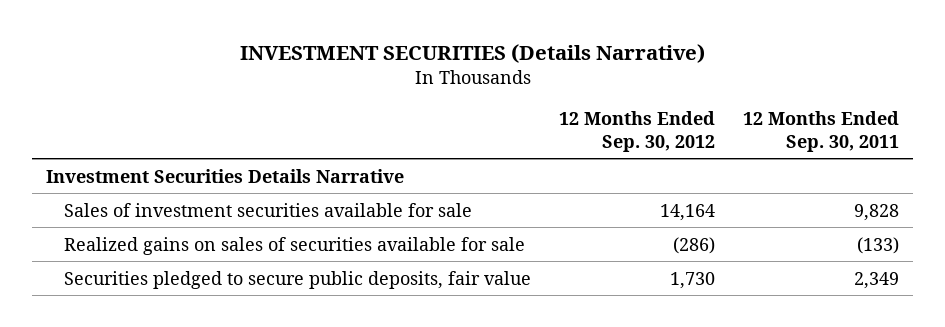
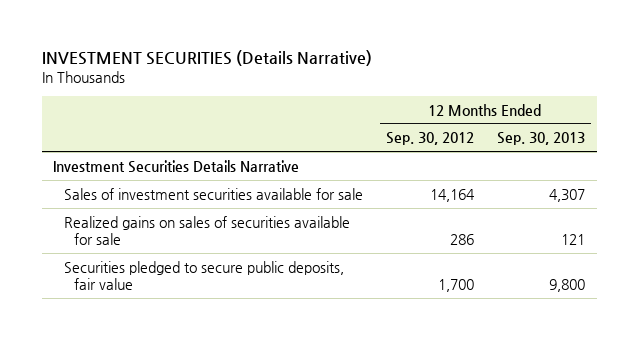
[743,111,900,152] 12 Months Ended Sep. 30, 2011 -> none
none -> [497,132,586,146] Sep. 30, 2013
[673,236,716,254] (286) -> [449,233,474,245] 286
[670,271,716,289] 1,730 -> [437,278,474,292] 1,700

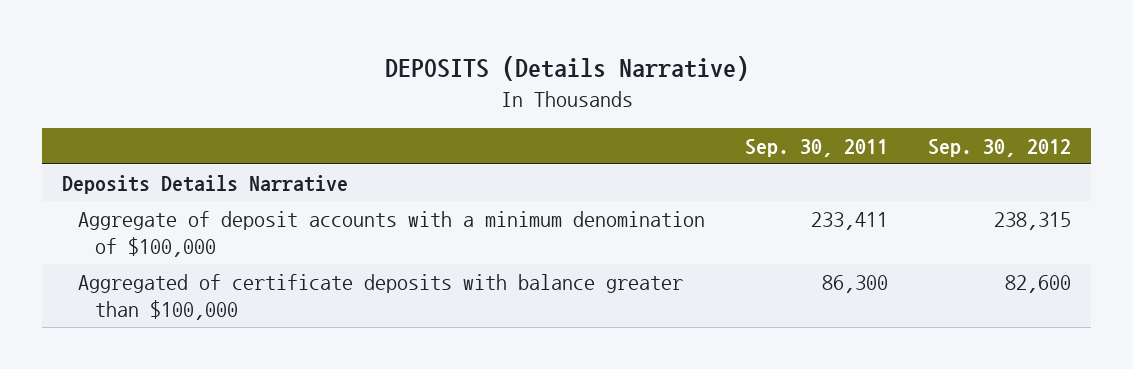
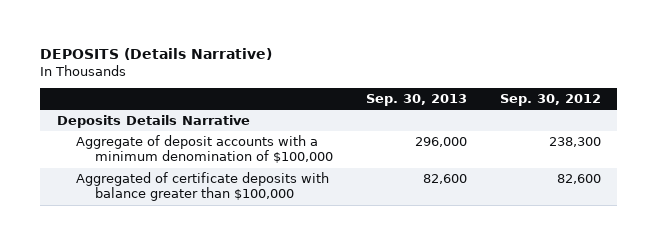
[745,138,889,157] Sep. 30, 2011 -> none
none -> [365,94,467,107] Sep. 30, 2013
[994,211,1072,230] 238,315 -> [548,137,601,148] 238,300

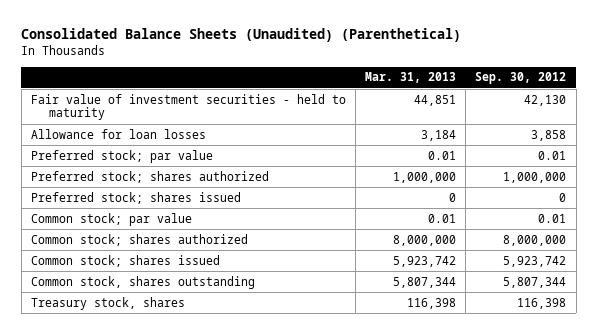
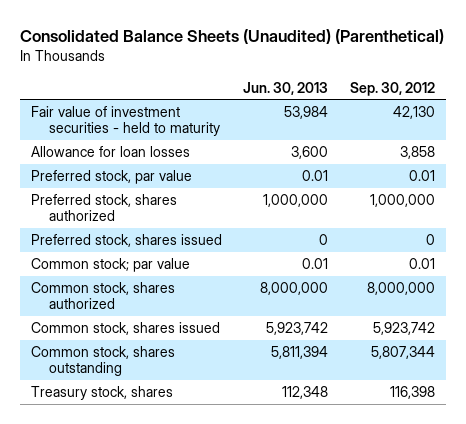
[365,72,457,84] Mar. 31, 2013 -> none
none -> [243,81,329,95] Jun. 30, 2013
[30,149,213,163] Preferred stock; par value -> [30,169,192,184] Preferred stock, par value
[30,170,269,183] Preferred stock; shares authorized -> [30,193,177,222] Preferred stock, shares authorized
[30,191,241,204] Preferred stock; shares issued -> [30,233,222,247] Preferred stock, shares issued
[30,233,248,246] Common stock; shares authorized -> [30,281,175,310] Common stock, shares authorized
[30,254,220,267] Common stock; shares issued -> [30,321,220,335] Common stock, shares issued

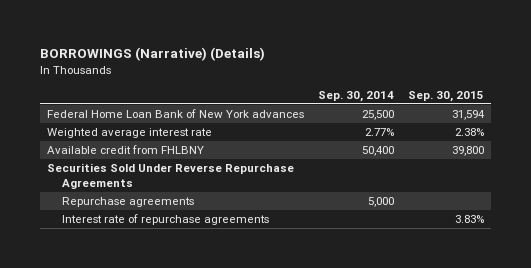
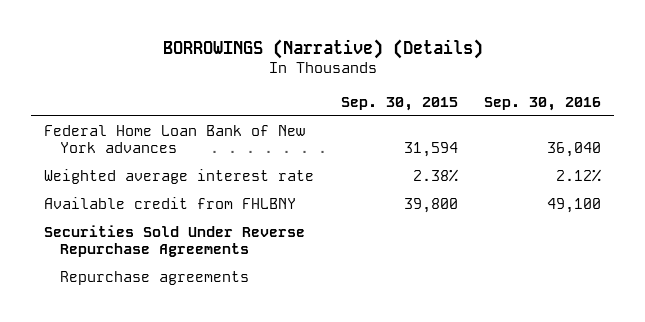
[317,90,394,102] Sep. 30, 2014 -> none
none -> [483,96,601,111] Sep. 30, 2016
[62,214,270,226] Interest rate of repurchase agreements -> none

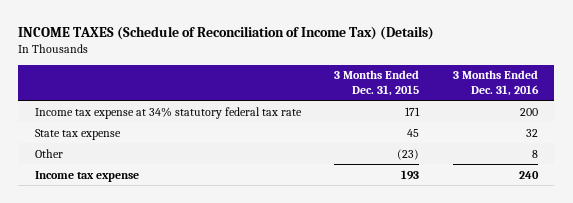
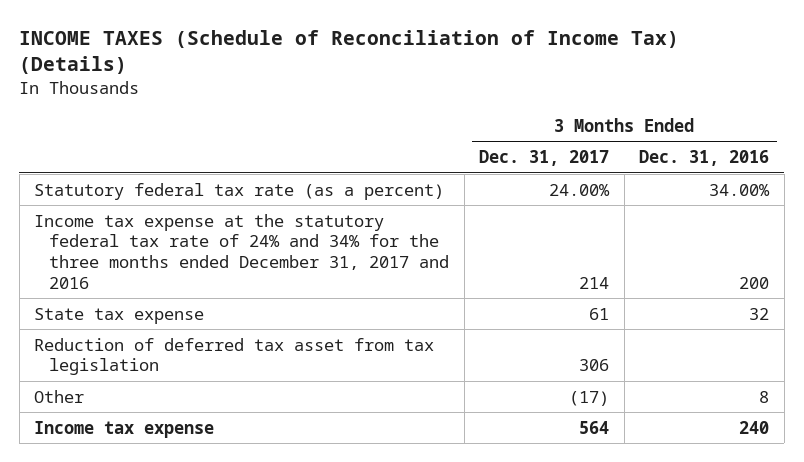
[334,70,420,96] 3 Months Ended Dec. 31, 2015 -> none
none -> [479,150,610,167] Dec. 31, 2017
none -> [34,182,445,200] Statutory federal tax rate (as a percent)
[34,106,302,119] Income tax expense at 34% statutory federal tax rate -> [34,213,450,289] Income tax expense at the statutory federal tax rate of 24% and 34% for the three months ended December 31, 2017 and 2016
none -> [34,337,435,376] Reduction of deferred tax asset from tax legislation

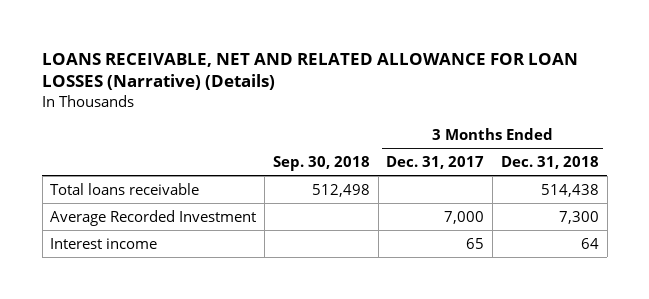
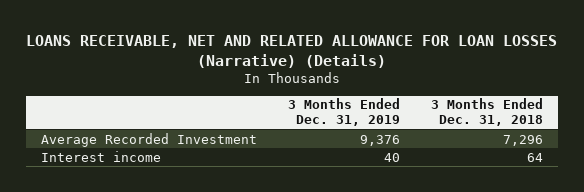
[272,155,370,171] Sep. 30, 2018 -> none
[386,155,485,169] Dec. 31, 2017 -> none
none -> [288,98,401,127] 3 Months Ended Dec. 31, 2019
[50,182,200,195] Total loans receivable -> none
[558,210,599,224] 7,300 -> [502,134,543,146] 7,296

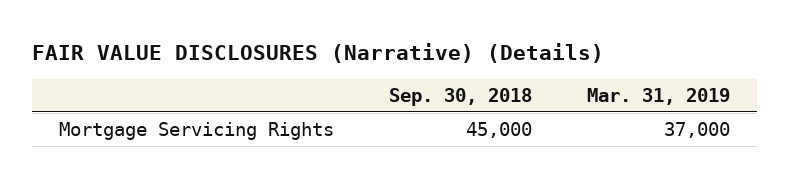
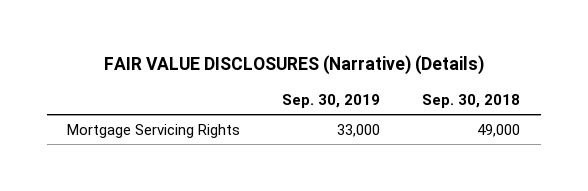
[586,87,730,105] Mar. 31, 2019 -> none
none -> [282,94,381,109] Sep. 30, 2019
[465,122,532,139] 45,000 -> [477,123,521,137] 49,000

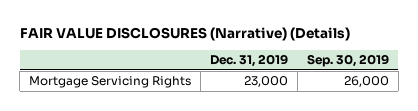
[422,94,521,109] Sep. 30, 2018 -> none
none -> [209,54,288,68] Dec. 31, 2019
[337,123,381,137] 33,000 -> [343,76,389,88] 26,000

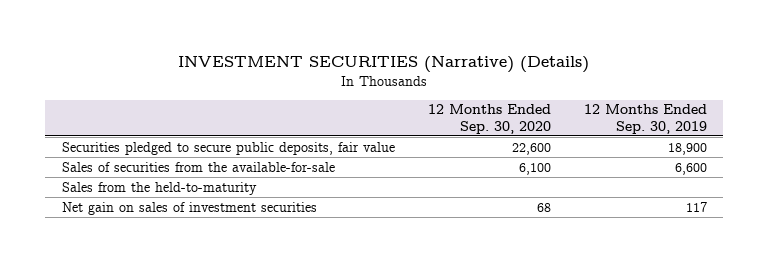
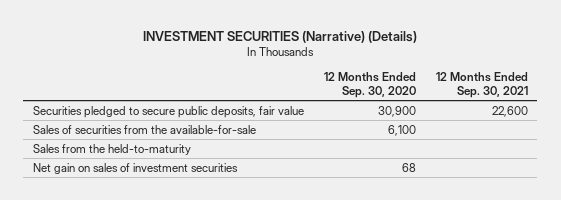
[583,104,707,134] 12 Months Ended Sep. 30, 2019 -> none
none -> [435,72,528,99] 12 Months Ended Sep. 30, 2021
[511,142,551,155] 22,600 -> [377,105,416,117] 30,900

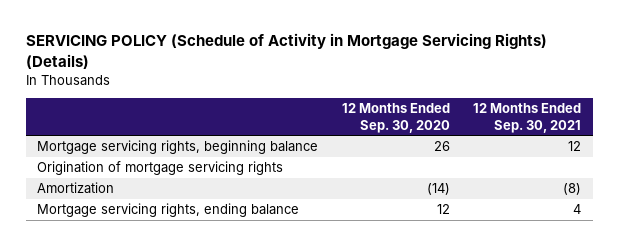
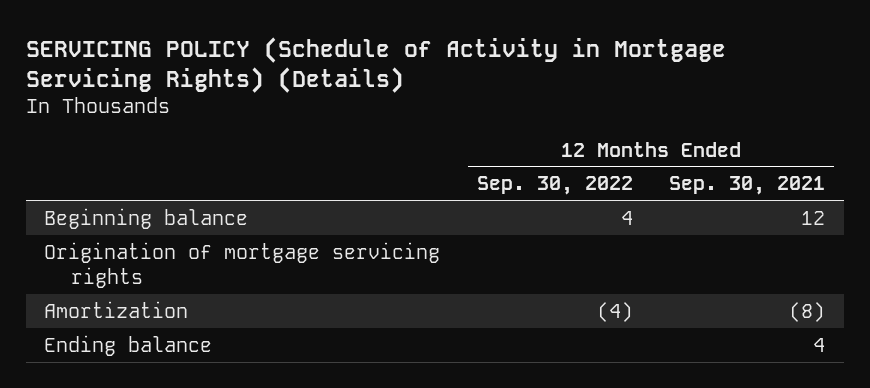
[341,103,450,133] 12 Months Ended Sep. 30, 2020 -> none
none -> [476,176,633,196] Sep. 30, 2022
[37,140,319,155] Mortgage servicing rights, beginning balance -> [44,207,249,229] Beginning balance
[37,203,300,218] Mortgage servicing rights, ending balance -> [44,334,213,356] Ending balance

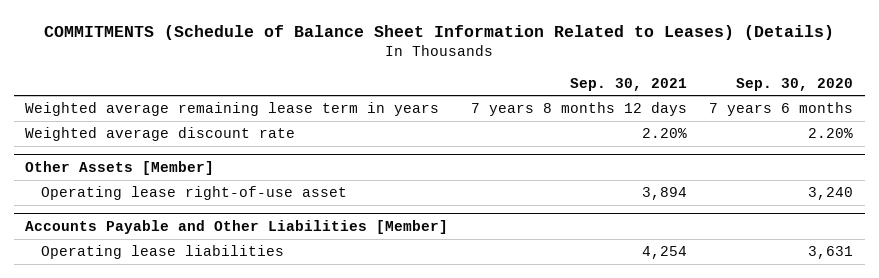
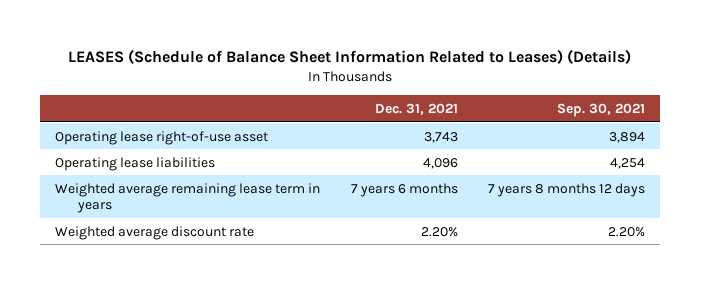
[44,24,835,40] COMMITMENTS (Schedule of Balance Sheet Information Related to Leases) (Details) -> [68,49,632,65] LEASES (Schedule of Balance Sheet Information Related to Leases) (Details)
[736,77,854,91] Sep. 30, 2020 -> none
none -> [374,102,458,115] Dec. 31, 2021
[25,161,215,176] Other Assets [Member] -> none
[25,220,449,235] Accounts Payable and Other Liabilities [Member] -> none
[25,102,440,117] Weighted average remaining lease term in years -> [55,182,321,214] Weighted average remaining lease term in years
[25,127,296,142] Weighted average discount rate -> [55,225,255,240] Weighted average discount rate

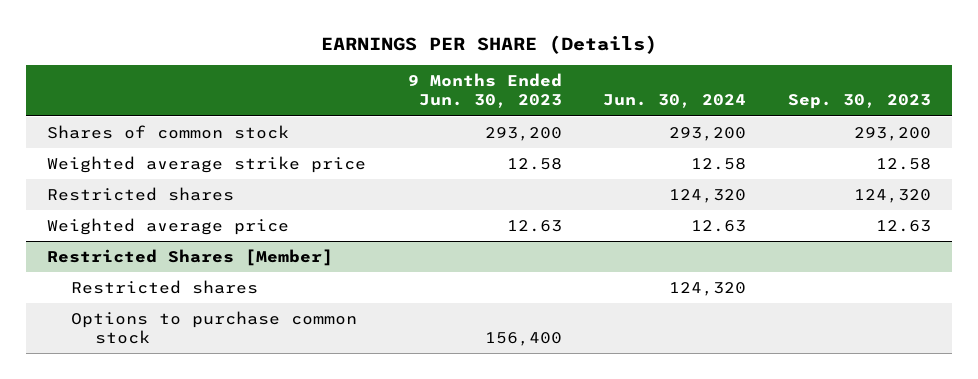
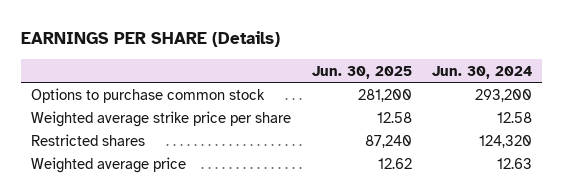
[407,73,562,109] 9 Months Ended Jun. 30, 2023 -> none
[787,94,931,110] Sep. 30, 2023 -> none
none -> [311,65,412,79] Jun. 30, 2025
[47,124,290,139] Shares of common stock -> [31,87,266,103] Options to purchase common stock
[47,155,367,173] Weighted average strike price -> [31,110,292,127] Weighted average strike price per share
[47,248,334,266] Restricted Shares [Member] -> none
[71,279,259,294] Restricted shares -> none
[71,310,358,345] Options to purchase common stock -> none

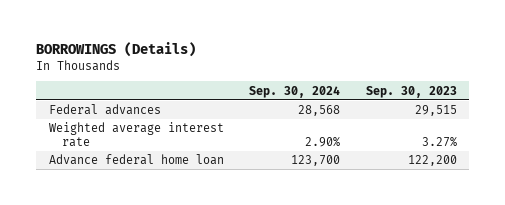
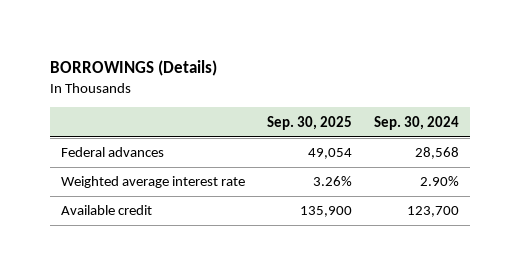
[365,85,457,98] Sep. 30, 2023 -> none
none -> [267,115,353,130] Sep. 30, 2025
[48,154,224,166] Advance federal home loan -> [61,205,153,216] Available credit

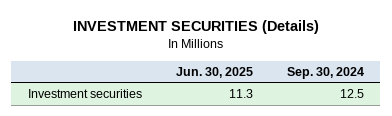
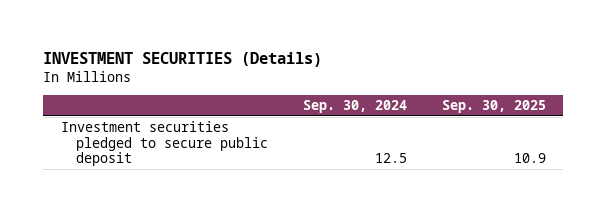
[175,67,253,79] Jun. 30, 2025 -> none
none -> [441,100,546,114] Sep. 30, 2025
[28,89,143,99] Investment securities -> [60,120,268,167] Investment securities pledged to secure public deposit

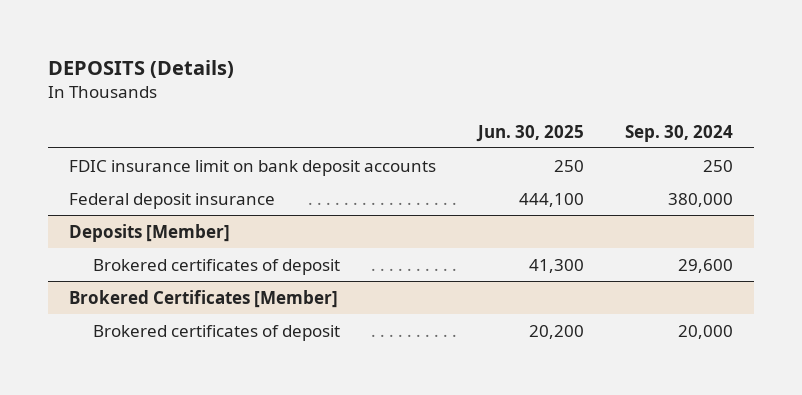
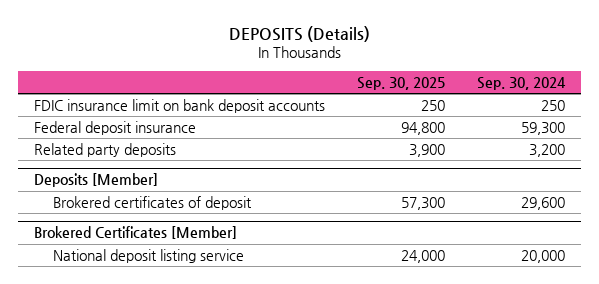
[475,124,584,142] Jun. 30, 2025 -> none
none -> [357,76,446,90] Sep. 30, 2025
[668,192,734,207] 380,000 -> [520,121,565,135] 59,300
none -> [34,142,177,157] Related party deposits
[92,324,340,341] Brokered certificates of deposit -> none
none -> [53,248,245,263] National deposit listing service

